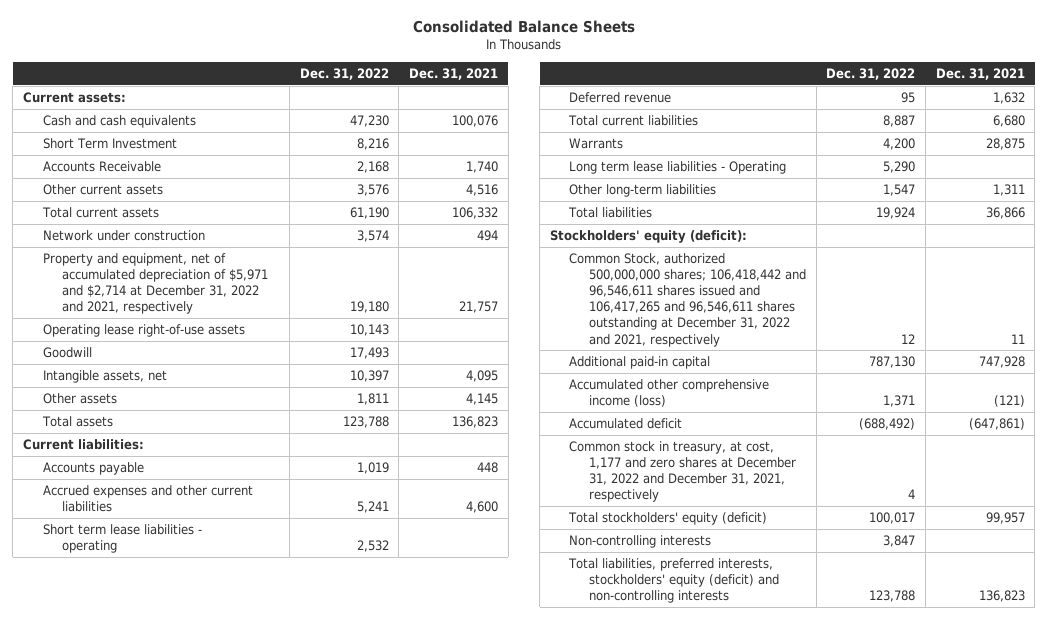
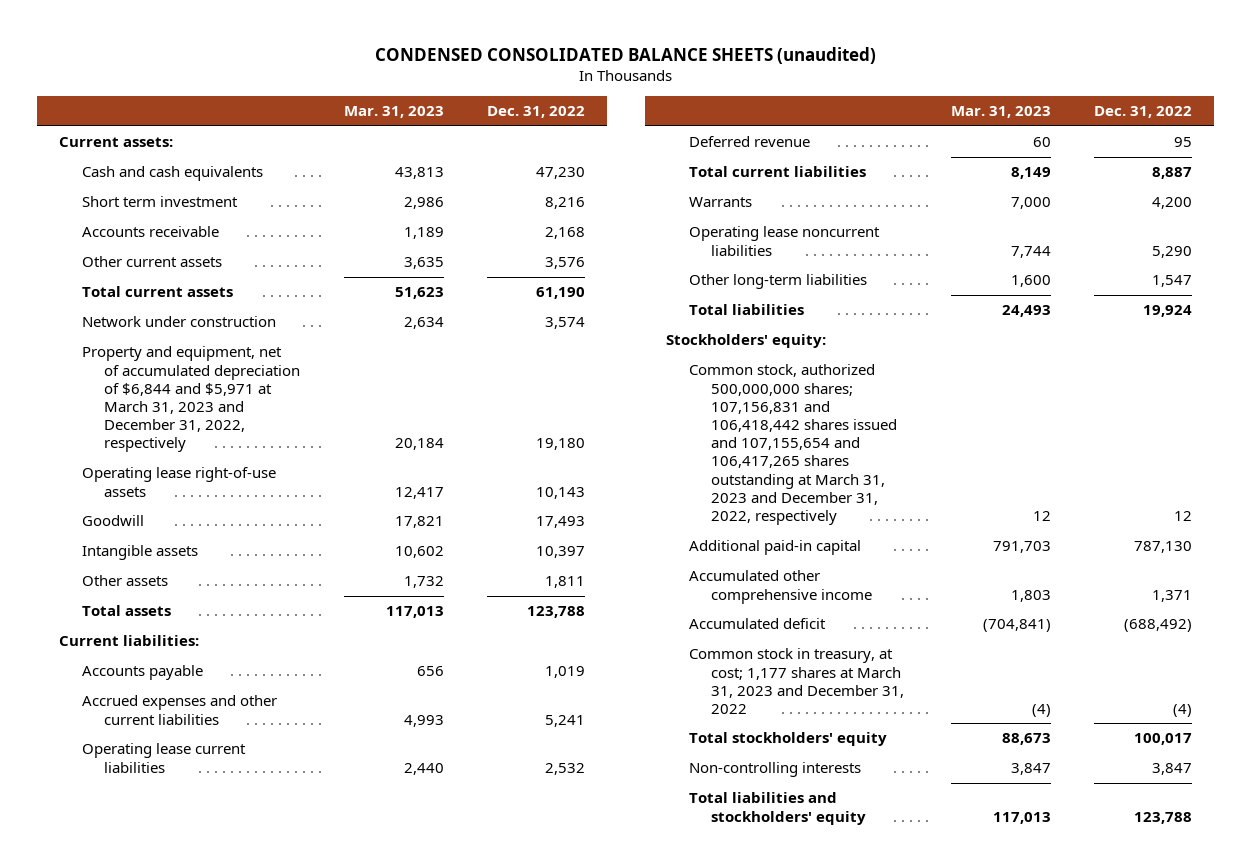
[412,20,635,34] Consolidated Balance Sheets -> [374,46,876,64] CONDENSED CONSOLIDATED BALANCE SHEETS (unaudited)
[408,67,498,80] Dec. 31, 2021 -> none
none -> [343,106,444,119] Mar. 31, 2023
[42,138,177,150] Short Term Investment -> [81,196,238,208] Short term investment
[42,161,161,173] Accounts Receivable -> [81,226,219,238] Accounts receivable
[42,253,269,315] Property and equipment, net of accumulated depreciation of $5,971 and $2,714 at December 31, 2022 and 2021, respectively -> [81,346,301,453] Property and equipment, net of accumulated depreciation of $6,844 and $5,971 at March 31, 2023 and December 31, 2022, respectively
[42,370,167,384] Intangible assets, net -> [81,545,198,561] Intangible assets
[42,524,202,554] Short term lease liabilities - operating -> [81,743,246,773] Operating lease current liabilities
[569,161,787,175] Long term lease liabilities - Operating -> [688,226,880,256] Operating lease noncurrent liabilities
[549,230,747,244] Stockholders' equity (deficit): -> [666,334,827,349] Stockholders' equity:
[569,253,806,347] Common Stock, authorized 500,000,000 shares; 106,418,442 and 96,546,611 shares issued and 106,417,265 and 96,546,611 shares outstanding at December 31, 2022 and 2021, respectively -> [688,364,898,526] Common stock, authorized 500,000,000 shares; 107,156,831 and 106,418,442 shares issued and 107,155,654 and 106,417,265 shares outstanding at March 31, 2023 and December 31, 2022, respectively
[569,379,770,408] Accumulated other comprehensive income (loss) -> [688,570,873,604] Accumulated other comprehensive income
[569,441,796,503] Common stock in treasury, at cost, 1,177 and zero shares at December 31, 2022 and December 31, 2021, respectively -> [688,648,905,714] Common stock in treasury, at cost; 1,177 shares at March 31, 2023 and December 31, 2022
[908,489,916,500] 4 -> [1173,703,1193,717] (4)
[568,512,768,526] Total stockholders' equity (deficit) -> [688,732,887,747] Total stockholders' equity
[568,558,779,604] Total liabilities, preferred interests, stockholders' equity (deficit) and non-controlling interests -> [688,792,867,825] Total liabilities and stockholders' equity

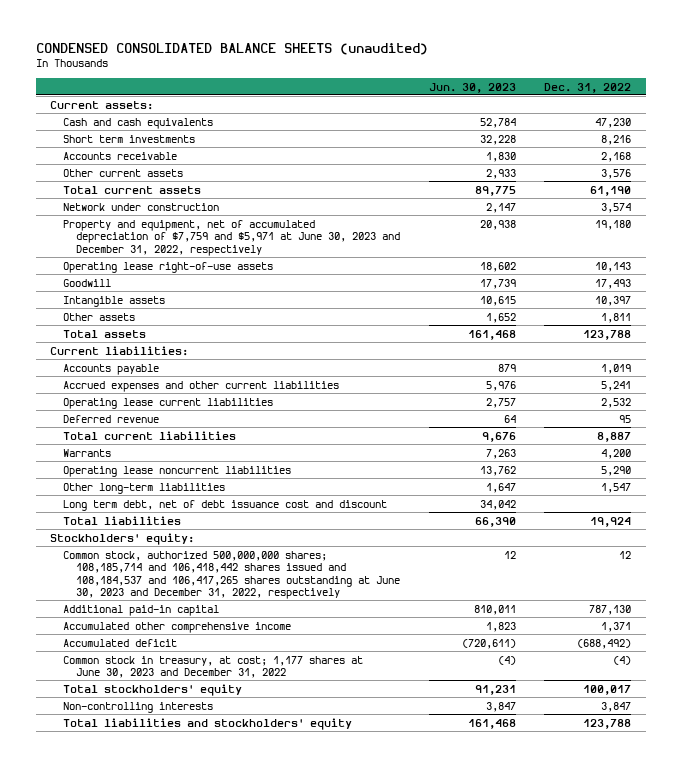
[343,106,444,119] Mar. 31, 2023 -> none
none -> [428,82,516,93] Jun. 30, 2023
[81,196,238,208] Short term investment -> [63,134,196,143] Short term investments
[81,346,301,453] Property and equipment, net of accumulated depreciation of $6,844 and $5,971 at March 31, 2023 and December 31, 2022, respectively -> [63,219,400,256] Property and equipment, net of accumulated depreciation of $7,759 and $5,971 at June 30, 2023 and December 31, 2022, respectively
none -> [63,499,388,511] Long term debt, net of debt issuance cost and discount
[688,364,898,526] Common stock, authorized 500,000,000 shares; 107,156,831 and 106,418,442 shares issued and 107,155,654 and 106,417,265 shares outstanding at March 31, 2023 and December 31, 2022, respectively -> [63,550,400,599] Common stock, authorized 500,000,000 shares; 108,185,714 and 106,418,442 shares issued and 108,184,537 and 106,417,265 shares outstanding at June 30, 2023 and December 31, 2022, respectively
[688,648,905,714] Common stock in treasury, at cost; 1,177 shares at March 31, 2023 and December 31, 2022 -> [63,655,364,679] Common stock in treasury, at cost; 1,177 shares at June 30, 2023 and December 31, 2022

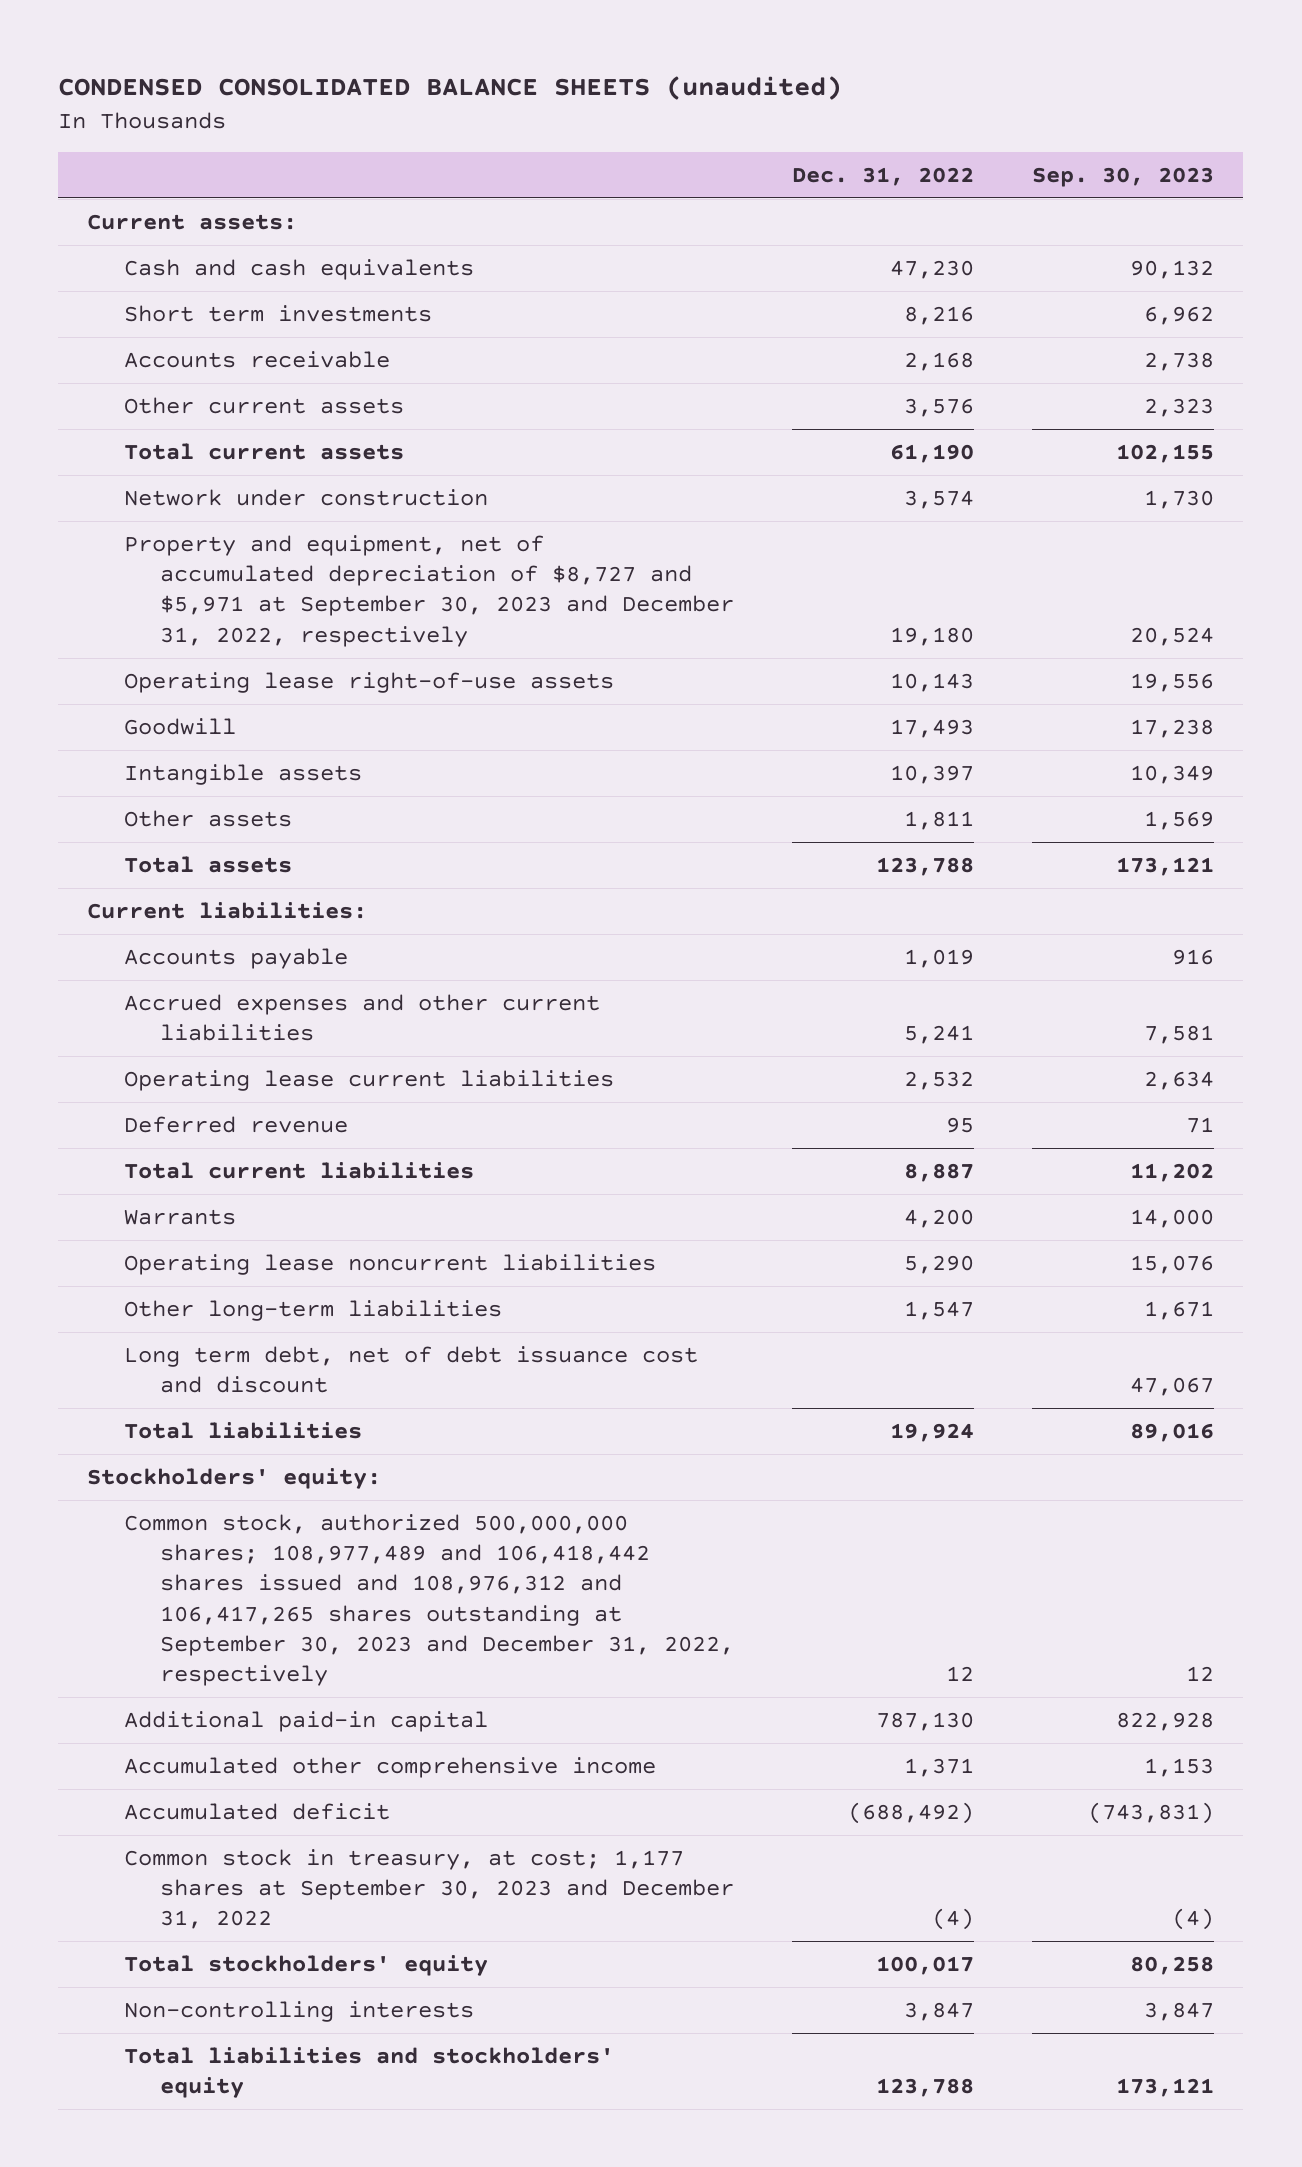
[428,82,516,93] Jun. 30, 2023 -> none
none -> [1032,166,1215,187] Sep. 30, 2023
[63,219,400,256] Property and equipment, net of accumulated depreciation of $7,759 and $5,971 at June 30, 2023 and December 31, 2022, respectively -> [123,535,735,647] Property and equipment, net of accumulated depreciation of $8,727 and $5,971 at September 30, 2023 and December 31, 2022, respectively
[63,550,400,599] Common stock, authorized 500,000,000 shares; 108,185,714 and 106,418,442 shares issued and 108,184,537 and 106,417,265 shares outstanding at June 30, 2023 and December 31, 2022, respectively -> [123,1514,735,1686] Common stock, authorized 500,000,000 shares; 108,977,489 and 106,418,442 shares issued and 108,976,312 and 106,417,265 shares outstanding at September 30, 2023 and December 31, 2022, respectively
[63,655,364,679] Common stock in treasury, at cost; 1,177 shares at June 30, 2023 and December 31, 2022 -> [123,1849,735,1930] Common stock in treasury, at cost; 1,177 shares at September 30, 2023 and December 31, 2022

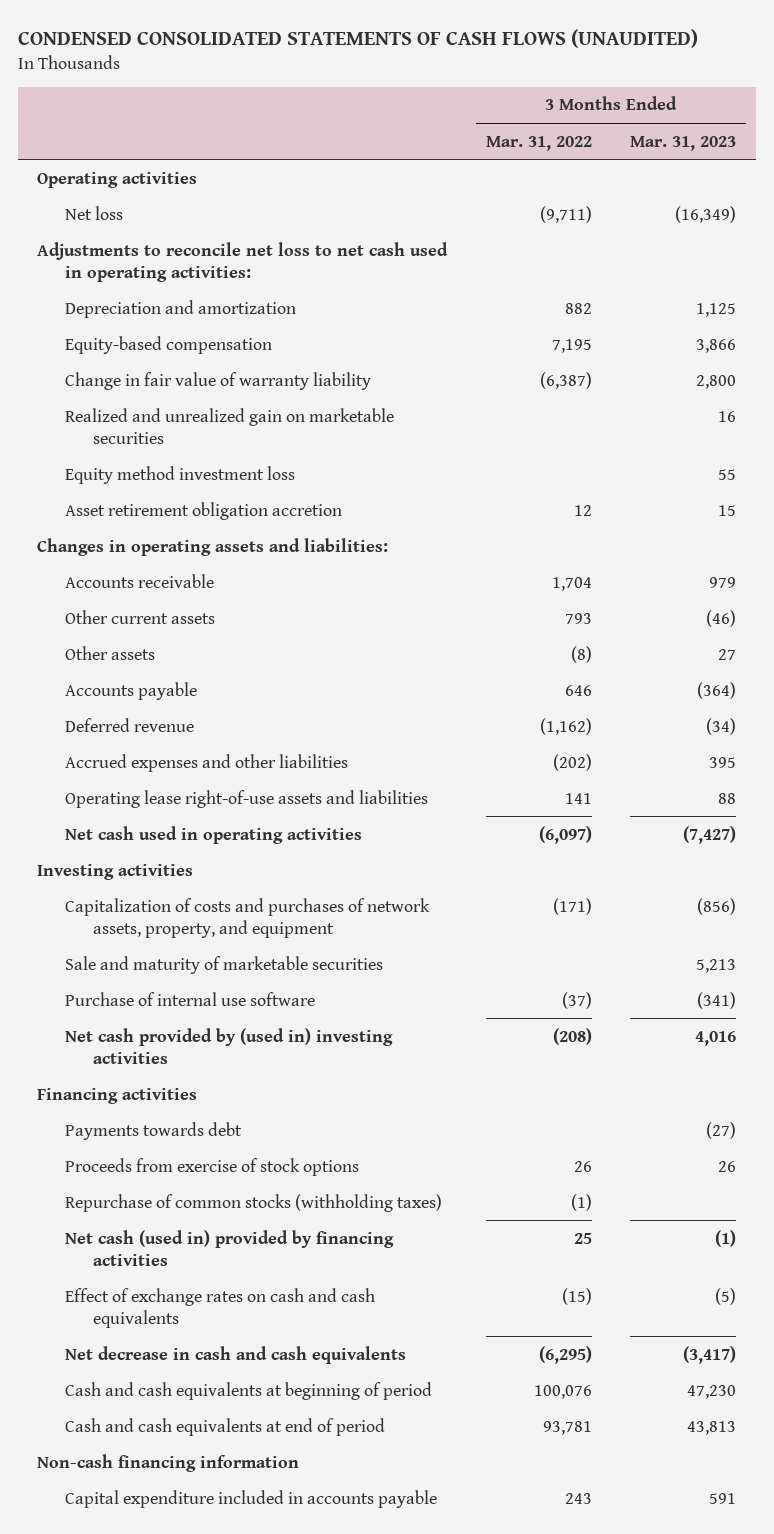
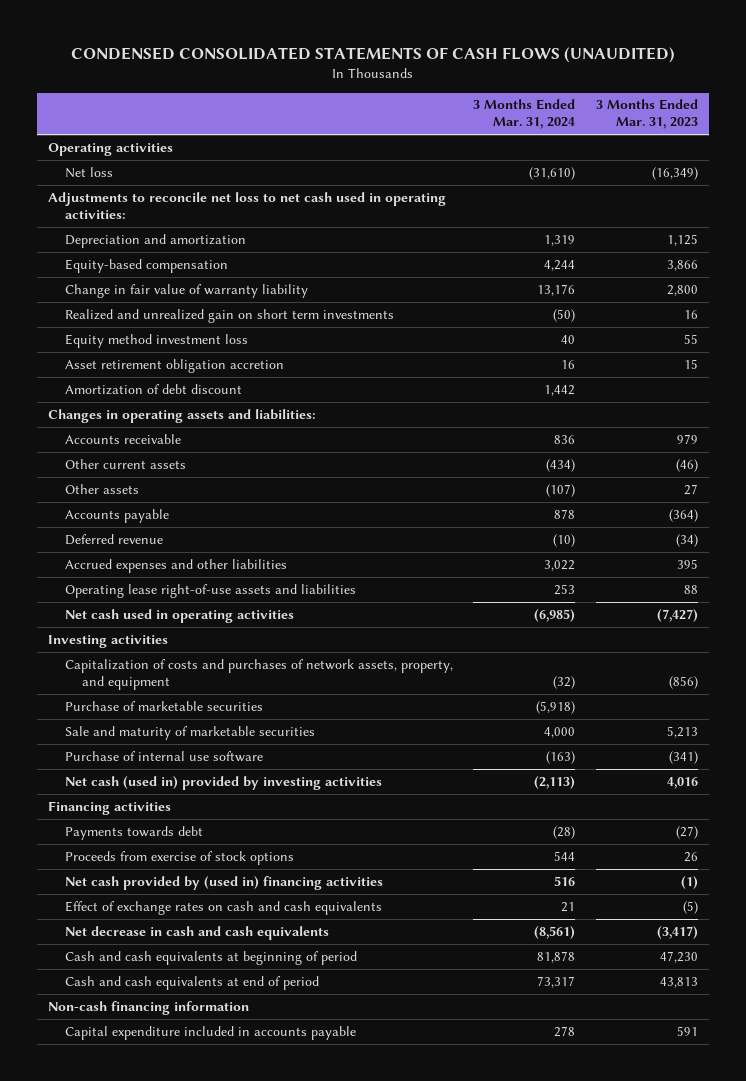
[485,135,592,151] Mar. 31, 2022 -> none
none -> [473,99,576,130] 3 Months Ended Mar. 31, 2024
[65,407,395,444] Realized and unrealized gain on marketable securities -> [64,308,394,323] Realized and unrealized gain on short term investments
none -> [64,383,242,395] Amortization of debt discount
none -> [64,700,263,711] Purchase of marketable securities
[65,1027,394,1064] Net cash provided by (used in) investing activities -> [64,775,382,790] Net cash (used in) provided by investing activities
[65,1193,443,1212] Repurchase of common stocks (withholding taxes) -> none
[65,1229,395,1266] Net cash (used in) provided by financing activities -> [64,875,383,890] Net cash provided by (used in) financing activities

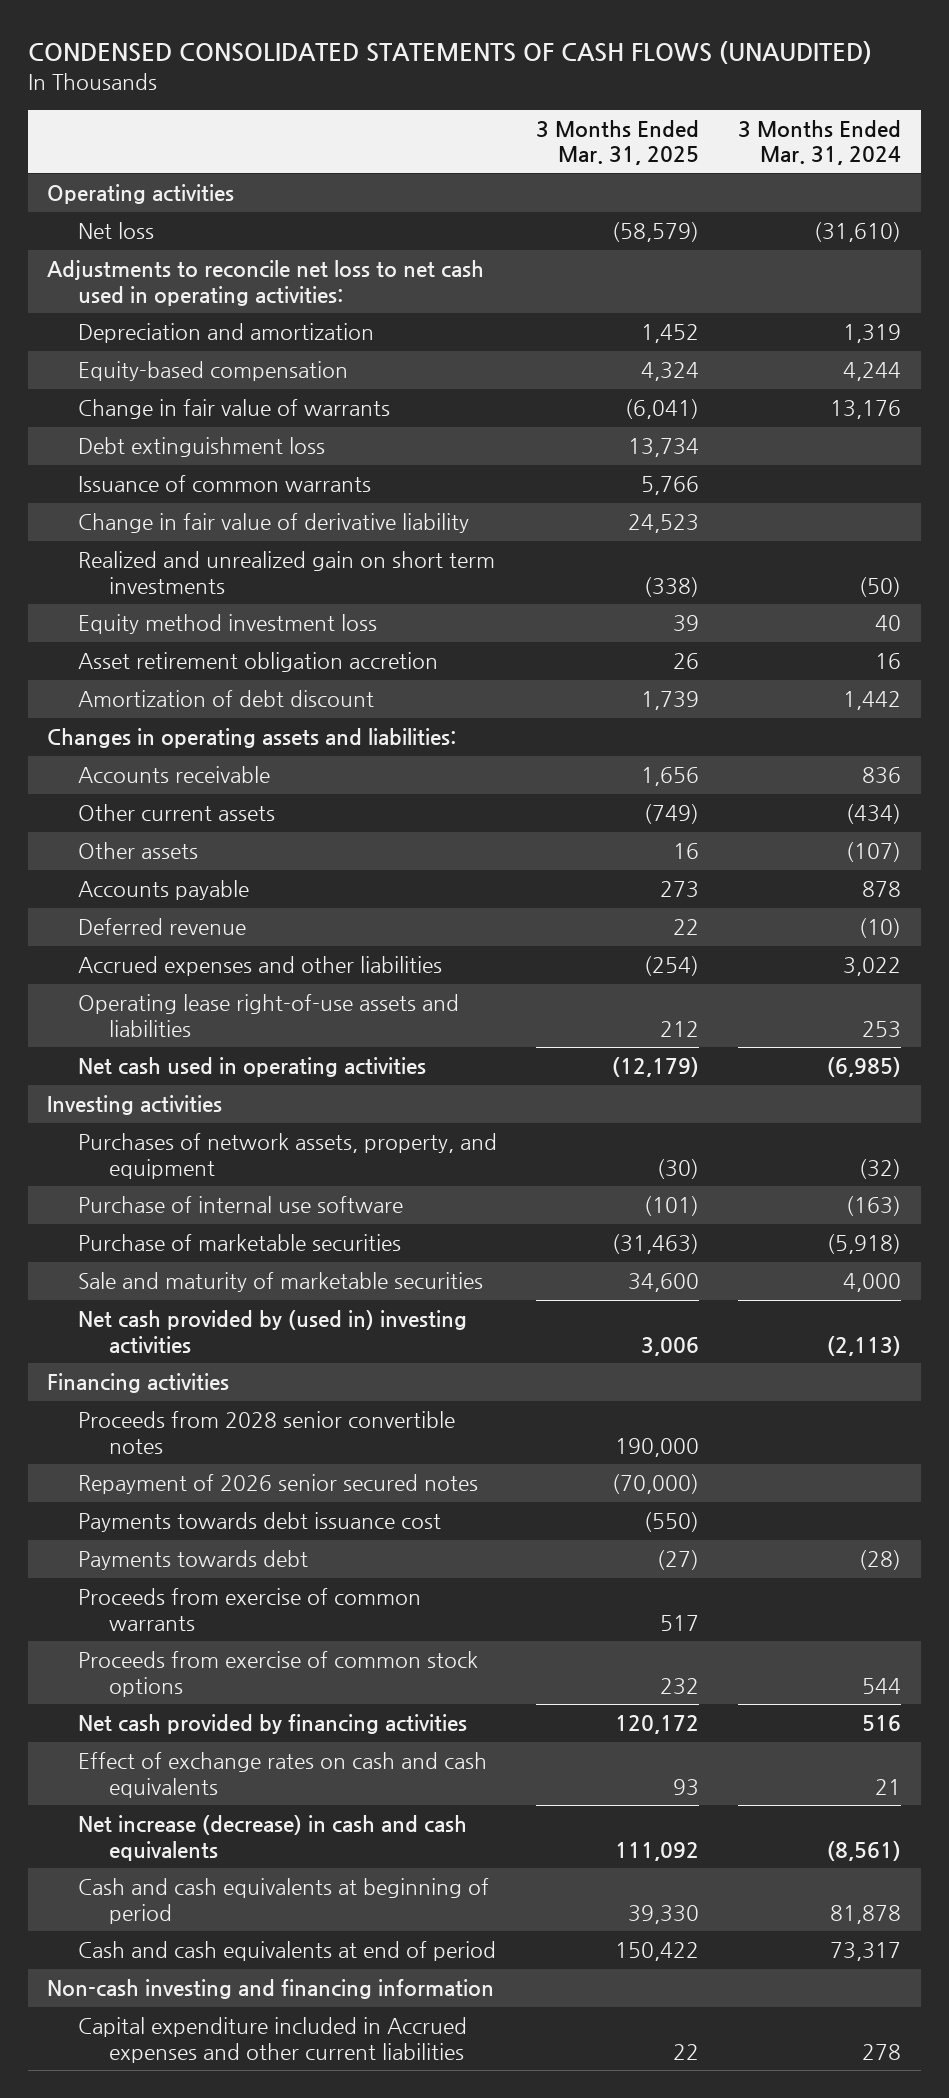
[596,99,699,130] 3 Months Ended Mar. 31, 2023 -> none
none -> [536,119,700,166] 3 Months Ended Mar. 31, 2025
[64,283,308,298] Change in fair value of warranty liability -> [78,399,391,420] Change in fair value of warrants
none -> [78,437,326,458] Debt extinguishment loss
none -> [78,475,372,493] Issuance of common warrants
none -> [78,513,470,534] Change in fair value of derivative liability
[64,658,453,690] Capitalization of costs and purchases of network assets, property, and equipment -> [78,1133,498,1179] Purchases of network assets, property, and equipment
[64,750,263,762] Purchase of internal use software -> [78,1196,404,1214] Purchase of internal use software
[64,775,382,790] Net cash (used in) provided by investing activities -> [78,1310,468,1354] Net cash provided by (used in) investing activities
none -> [78,1411,456,1454] Proceeds from 2028 senior convertible notes
none -> [78,1474,479,1495] Repayment of 2026 senior secured notes
none -> [78,1512,442,1533] Payments towards debt issuance cost
none -> [78,1588,422,1631] Proceeds from exercise of common warrants
[64,850,294,865] Proceeds from exercise of stock options -> [78,1651,479,1697] Proceeds from exercise of common stock options
[64,875,383,890] Net cash provided by (used in) financing activities -> [78,1714,468,1735] Net cash provided by financing activities
[64,925,329,940] Net decrease in cash and cash equivalents -> [78,1815,468,1861] Net increase (decrease) in cash and cash equivalents
[47,1000,249,1015] Non-cash financing information -> [47,1979,495,2000] Non-cash investing and financing information
[64,1025,356,1040] Capital expenditure included in accounts payable -> [78,2017,468,2063] Capital expenditure included in Accrued expenses and other current liabilities

